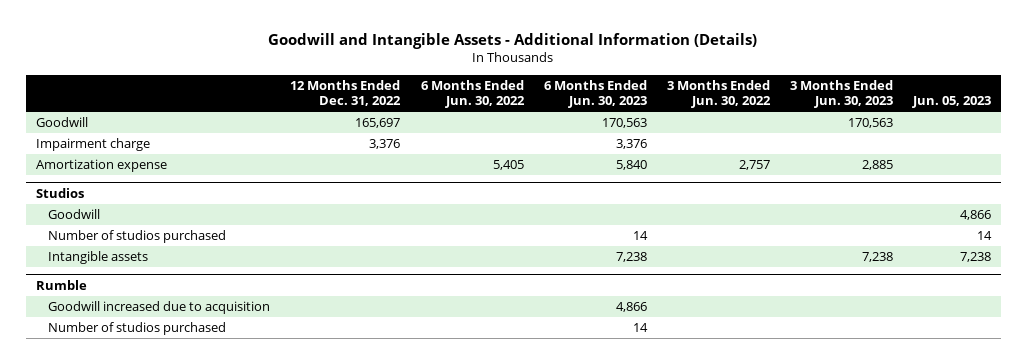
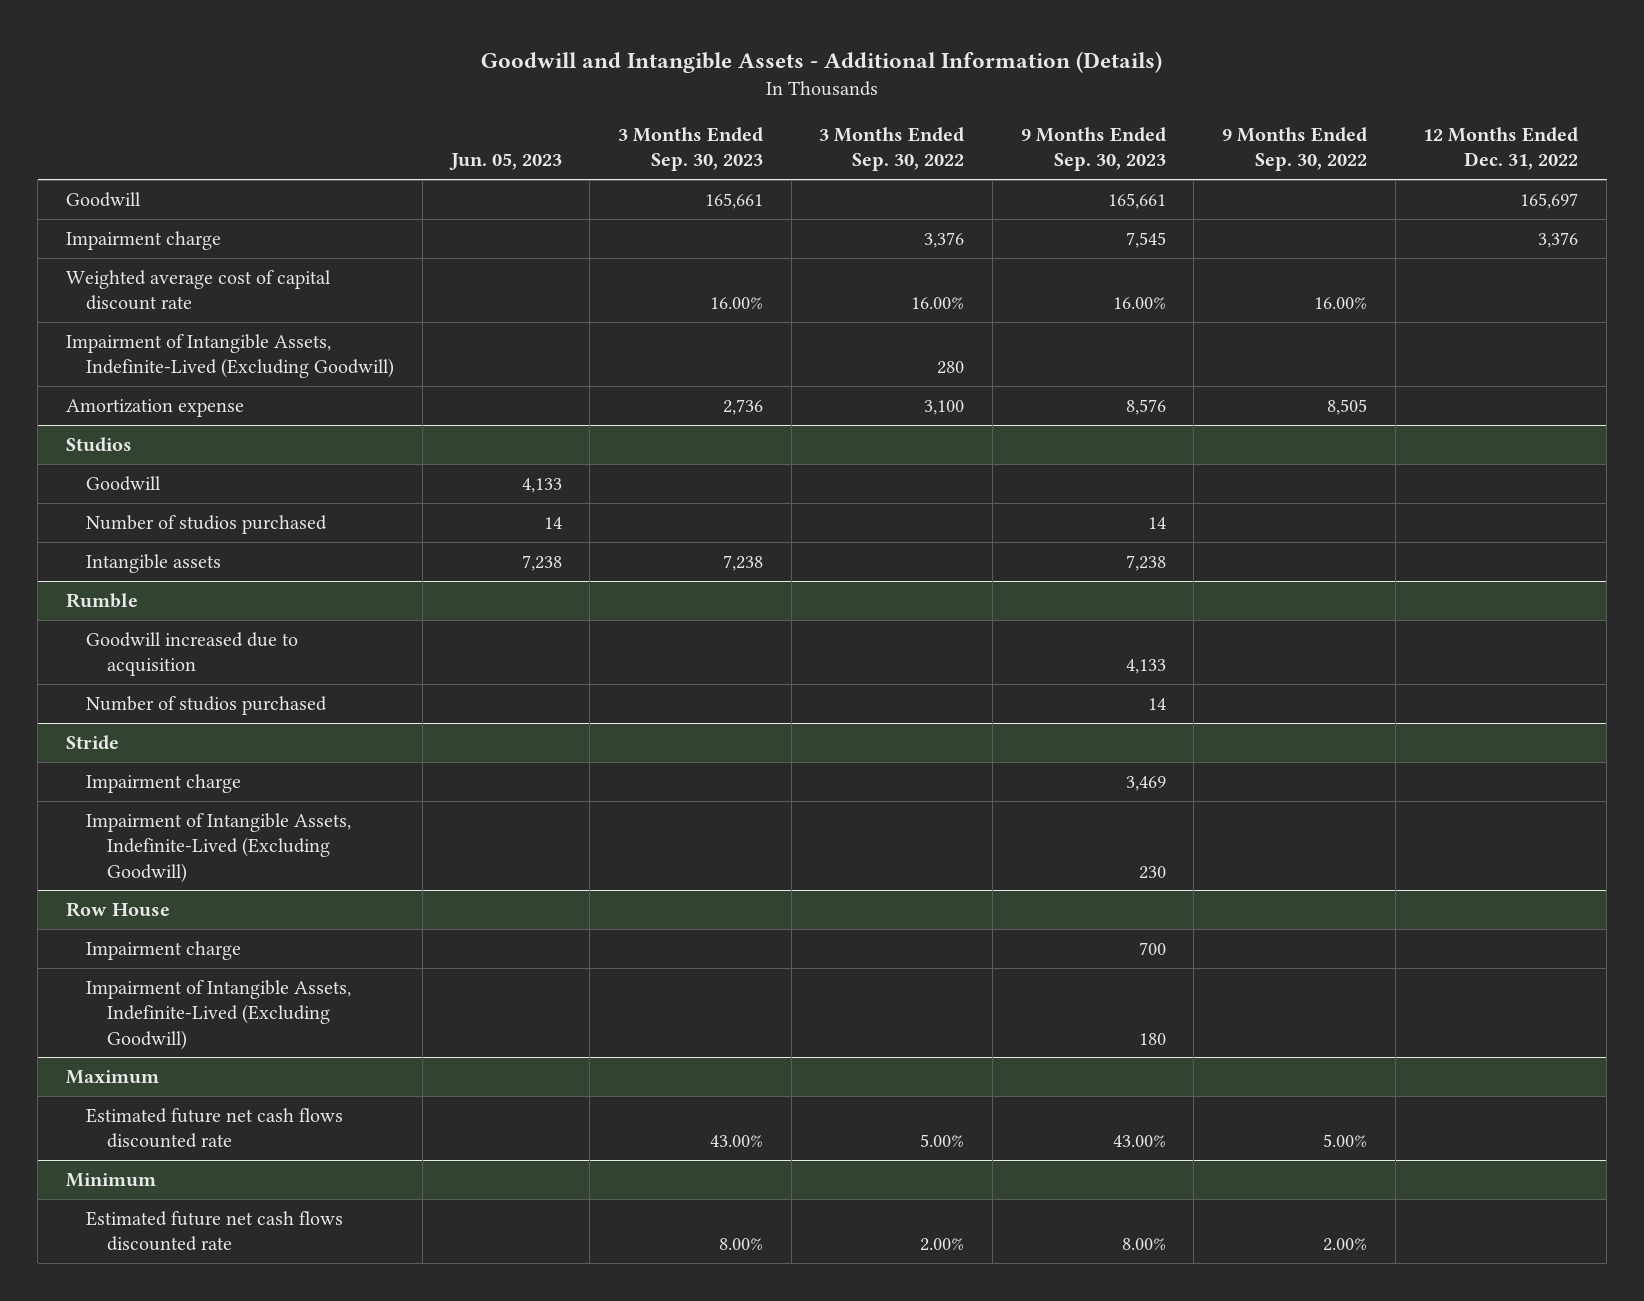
[420,79,525,109] 6 Months Ended Jun. 30, 2022 -> none
[543,79,647,109] 6 Months Ended Jun. 30, 2023 -> none
[666,79,771,109] 3 Months Ended Jun. 30, 2022 -> none
[790,79,894,109] 3 Months Ended Jun. 30, 2023 -> none
none -> [617,126,763,172] 3 Months Ended Sep. 30, 2023
none -> [819,126,965,172] 3 Months Ended Sep. 30, 2022
none -> [1020,126,1166,172] 9 Months Ended Sep. 30, 2023
none -> [1222,126,1368,172] 9 Months Ended Sep. 30, 2022
none -> [65,269,331,311] Weighted average cost of capital discount rate
none -> [65,333,395,379] Impairment of Intangible Assets, Indefinite-Lived (Excluding Goodwill)
[960,210,992,221] 4,866 -> [521,477,562,493] 4,133
none -> [65,734,119,750] Stride
none -> [86,773,242,793] Impairment charge
none -> [86,812,352,883] Impairment of Intangible Assets, Indefinite-Lived (Excluding Goodwill)
none -> [65,901,170,917] Row House
none -> [86,940,242,960] Impairment charge
none -> [86,979,352,1050] Impairment of Intangible Assets, Indefinite-Lived (Excluding Goodwill)
none -> [65,1069,159,1084] Maximum
none -> [86,1107,344,1149] Estimated future net cash flows discounted rate
none -> [65,1172,156,1187] Minimum
none -> [86,1210,344,1252] Estimated future net cash flows discounted rate

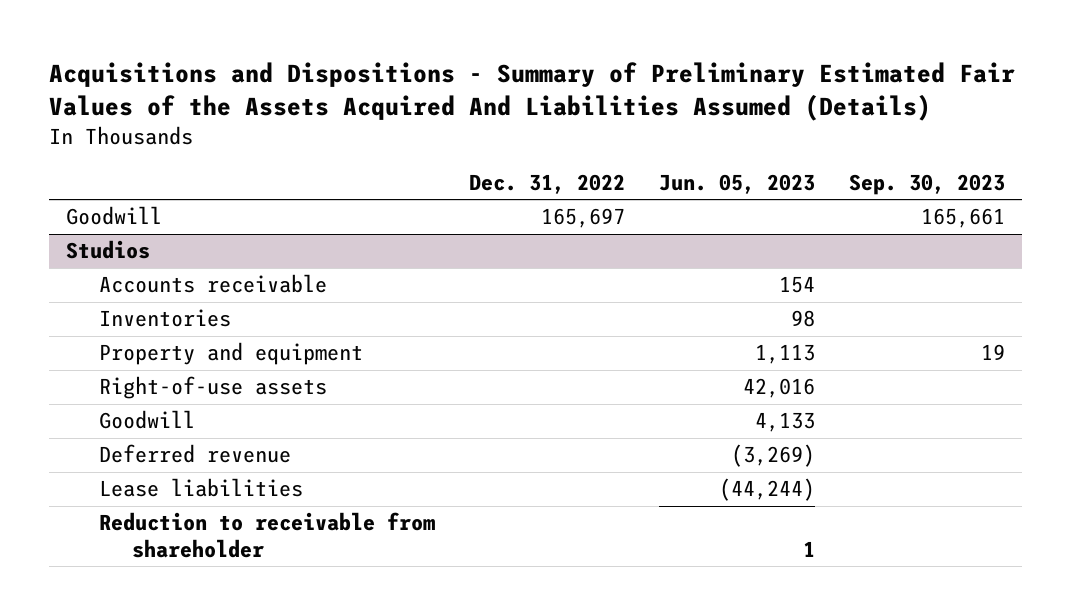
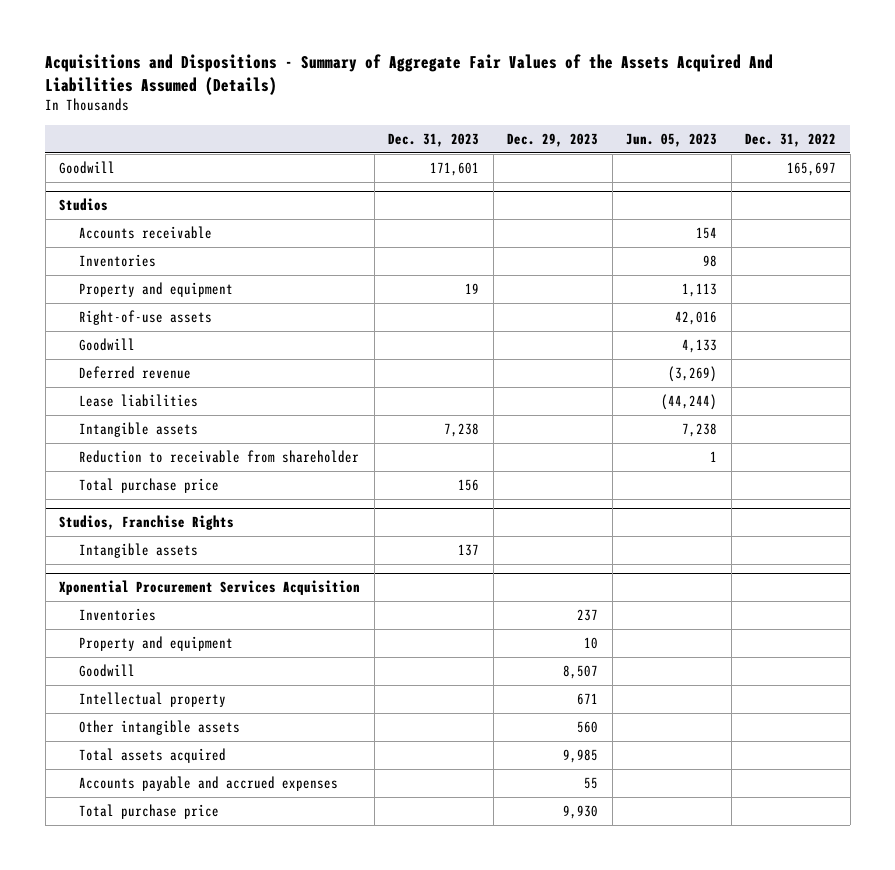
[49,62,1016,122] Acquisitions and Dispositions - Summary of Preliminary Estimated Fair Values of the Assets Acquired And Liabilities Assumed (Details) -> [45,53,774,95] Acquisitions and Dispositions - Summary of Aggregate Fair Values of the Assets Acquired And Liabilities Assumed (Details)
[848,173,1005,195] Sep. 30, 2023 -> none
none -> [388,133,480,148] Dec. 31, 2023
none -> [507,133,599,148] Dec. 29, 2023
none -> [79,422,199,438] Intangible assets
none -> [79,478,220,494] Total purchase price
none -> [59,515,235,531] Studios, Franchise Rights
none -> [79,543,199,559] Intangible assets
none -> [59,580,361,596] Xponential Procurement Services Acquisition
none -> [79,608,157,622] Inventories
none -> [79,636,234,652] Property and equipment
none -> [79,664,136,678] Goodwill
none -> [79,692,227,708] Intellectual property
none -> [79,720,241,736] Other intangible assets
none -> [79,748,227,764] Total assets acquired
none -> [79,776,339,792] Accounts payable and accrued expenses
none -> [79,804,220,820] Total purchase price

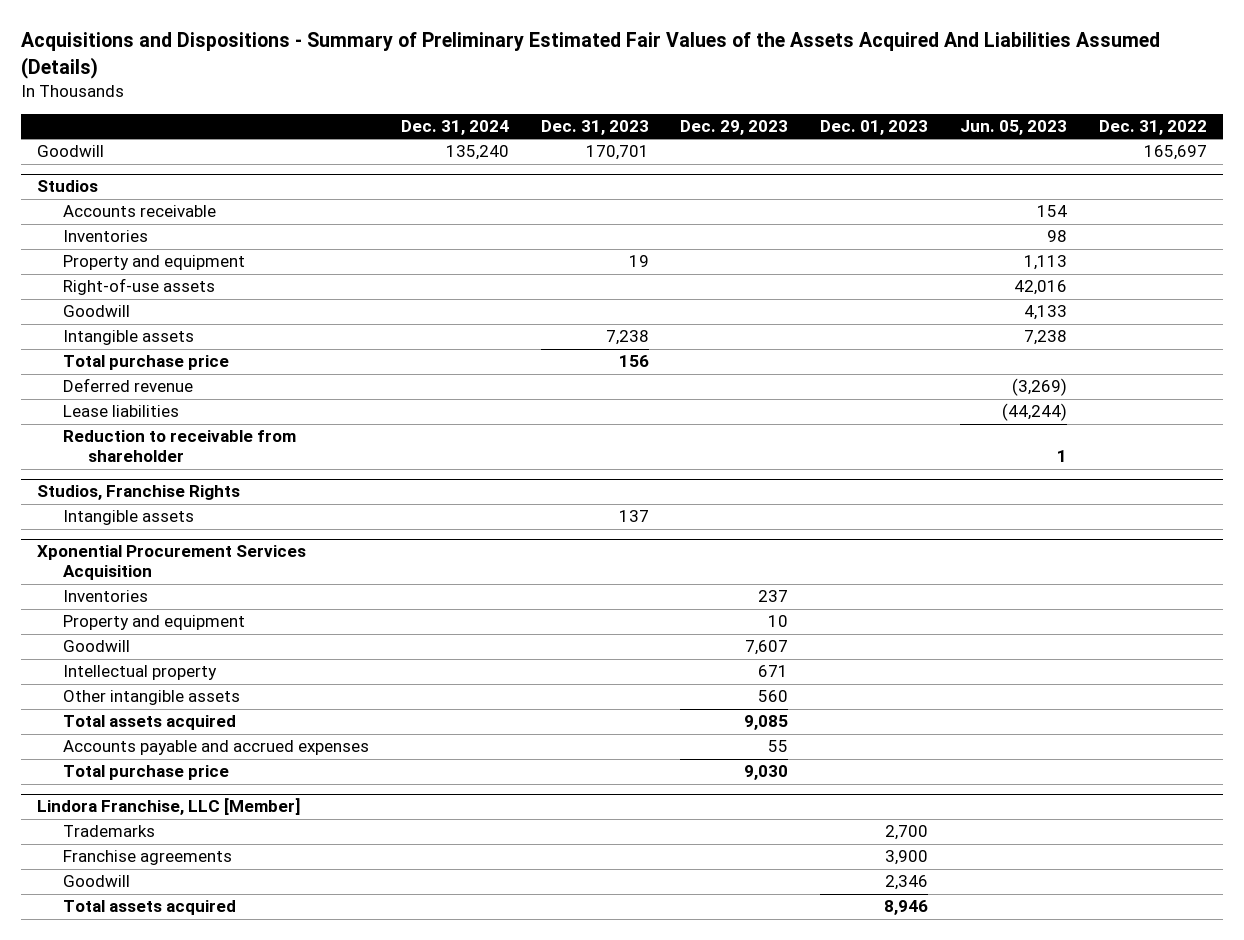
[45,53,774,95] Acquisitions and Dispositions - Summary of Aggregate Fair Values of the Assets Acquired And Liabilities Assumed (Details) -> [20,32,1160,79] Acquisitions and Dispositions - Summary of Preliminary Estimated Fair Values of the Assets Acquired And Liabilities Assumed (Details)
none -> [400,120,509,136] Dec. 31, 2024
none -> [820,120,929,136] Dec. 01, 2023
[430,162,480,177] 171,601 -> [585,145,649,161] 170,701
[79,422,199,438] Intangible assets -> [62,330,194,346] Intangible assets
[79,478,220,494] Total purchase price -> [62,355,229,371] Total purchase price
[563,665,599,680] 8,507 -> [745,640,789,656] 7,607
[563,749,599,764] 9,985 -> [744,715,789,731] 9,085
[563,805,599,820] 9,930 -> [744,765,789,781] 9,030
none -> [36,798,300,816] Lindora Franchise, LLC [Member]
none -> [62,825,155,838] Trademarks
none -> [62,850,232,866] Franchise agreements
none -> [62,875,130,888] Goodwill
none -> [62,900,236,916] Total assets acquired

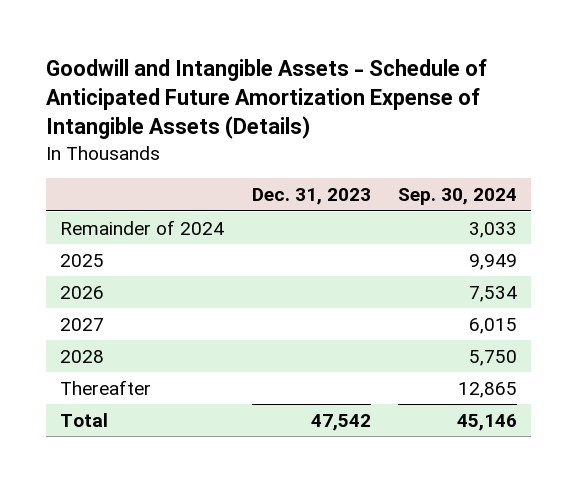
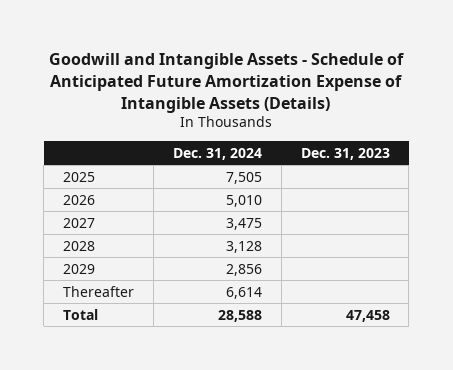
[398,188,518,206] Sep. 30, 2024 -> none
none -> [172,147,262,160] Dec. 31, 2024
[60,219,225,235] Remainder of 2024 -> none
none -> [63,263,96,274] 2029
[310,413,371,431] 47,542 -> [345,309,390,322] 47,458

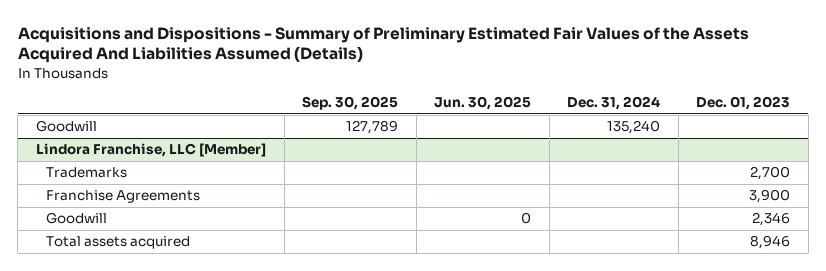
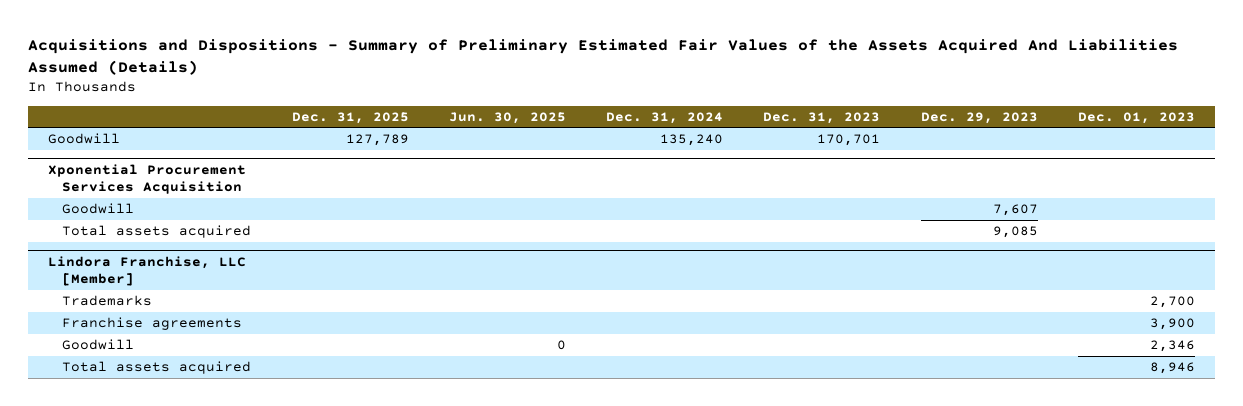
[302,96,399,111] Sep. 30, 2025 -> none
none -> [291,111,409,124] Dec. 31, 2025
none -> [763,111,881,124] Dec. 31, 2023
none -> [920,111,1038,124] Dec. 29, 2023
none -> [47,163,246,195] Xponential Procurement Services Acquisition
none -> [62,203,135,215] Goodwill
none -> [62,225,252,239] Total assets acquired
[46,190,201,204] Franchise Agreements -> [62,317,243,331] Franchise agreements

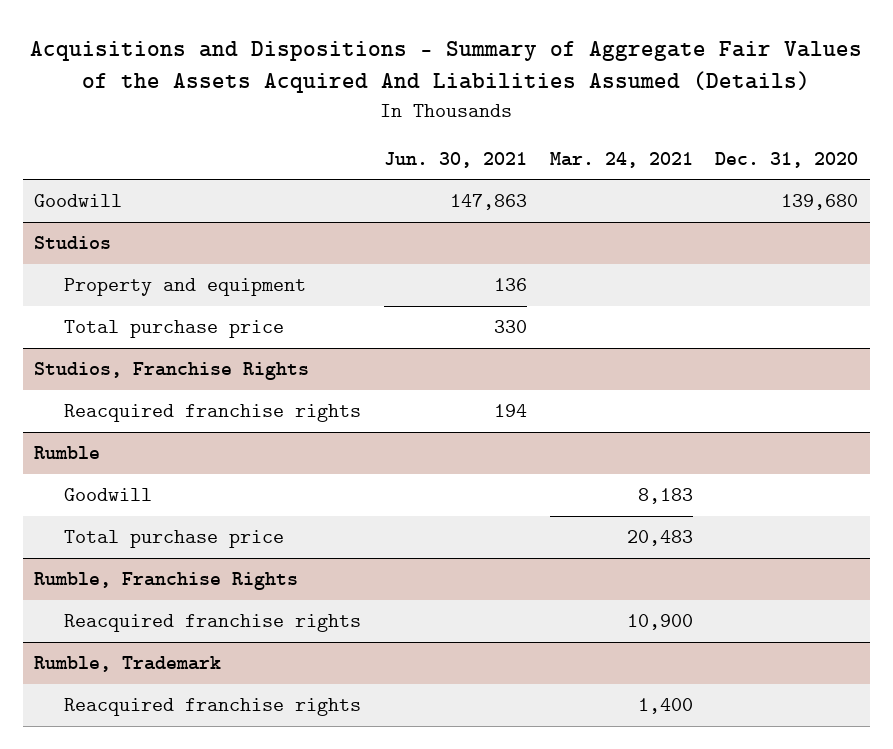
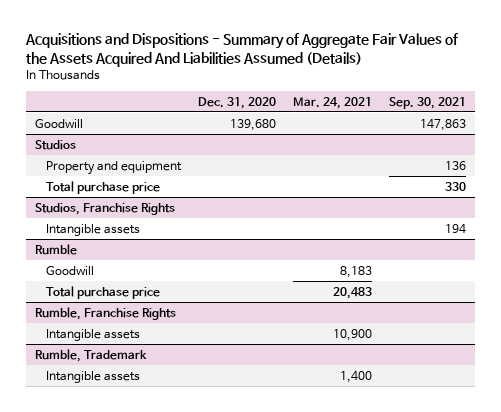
[384,151,528,168] Jun. 30, 2021 -> none
none -> [389,96,467,109] Sep. 30, 2021
[64,404,362,423] Reacquired franchise rights -> [46,223,141,236] Intangible assets
[64,614,362,633] Reacquired franchise rights -> [46,328,141,341] Intangible assets
[64,698,362,717] Reacquired franchise rights -> [46,370,141,383] Intangible assets

